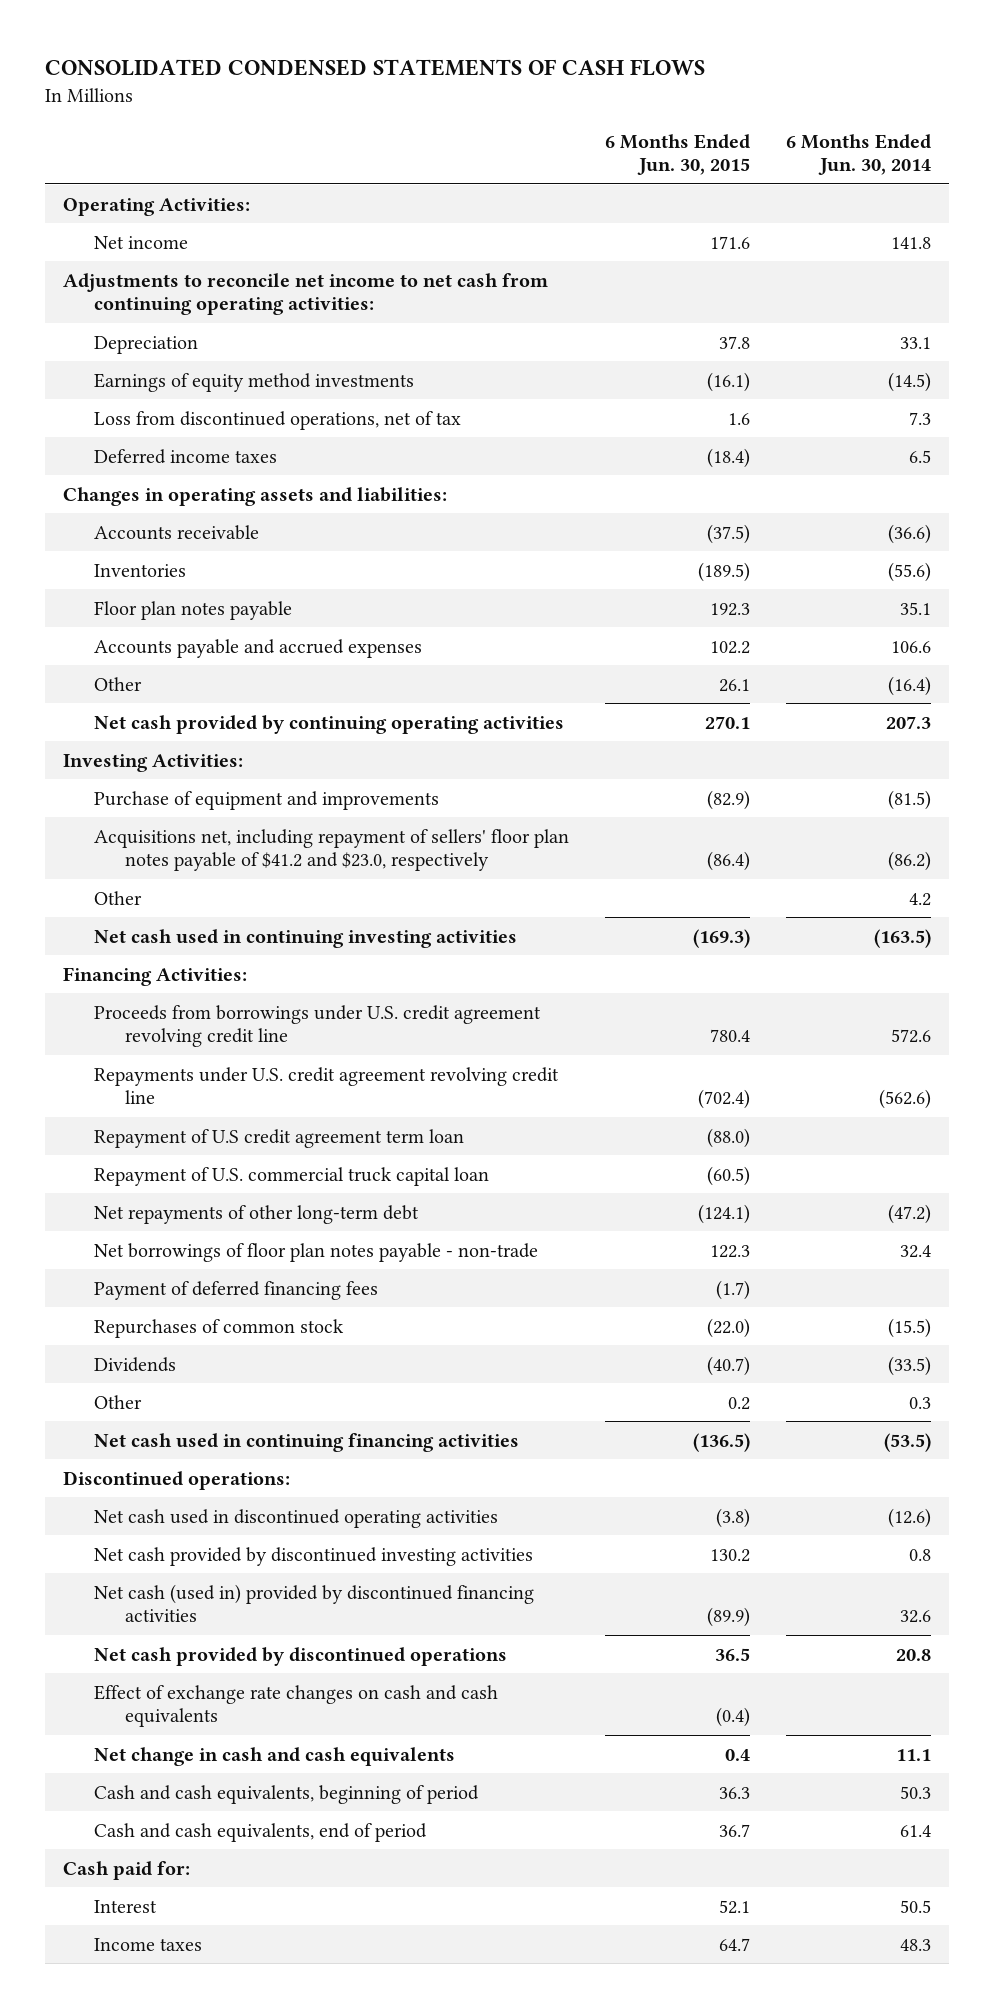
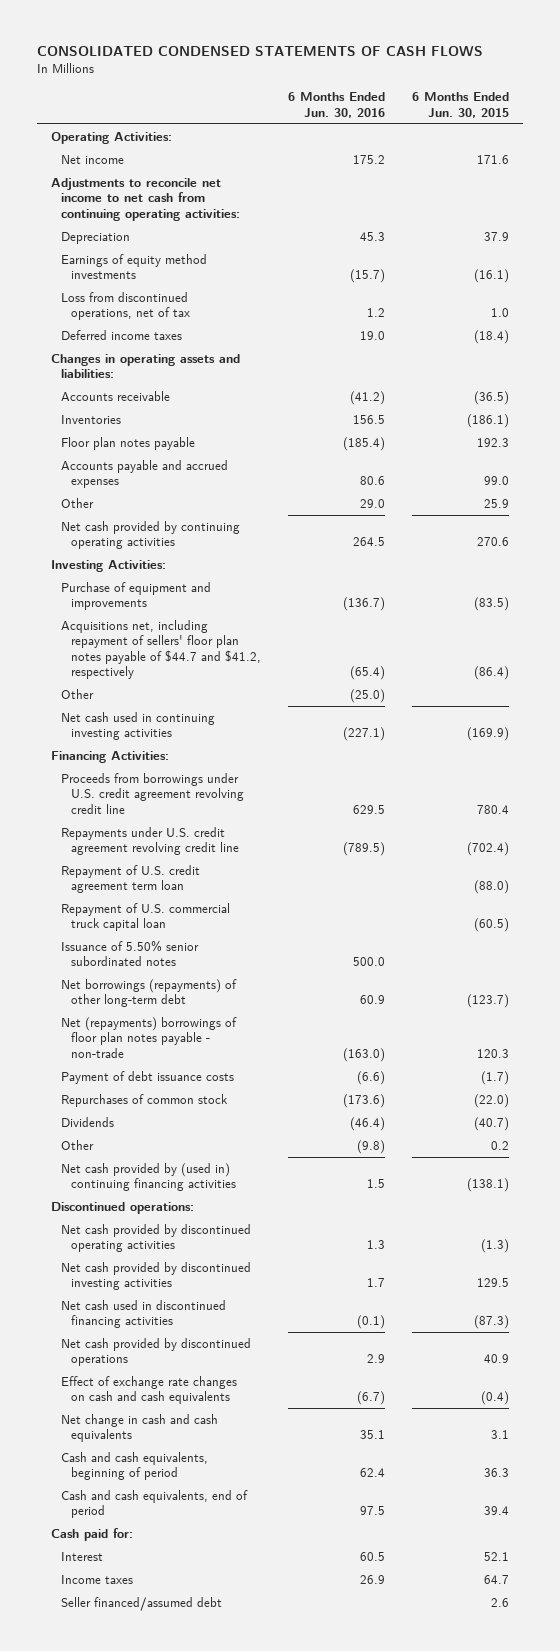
[786,133,932,176] 6 Months Ended Jun. 30, 2014 -> none
none -> [287,92,385,118] 6 Months Ended Jun. 30, 2016
[718,335,750,349] 37.8 -> [484,231,510,241] 37.9
[727,412,750,425] 1.6 -> [491,308,510,318] 1.0
[706,523,750,544] (37.5) -> [474,390,510,405] (36.5)
[697,561,750,582] (189.5) -> [467,413,510,428] (186.1)
[709,640,750,654] 102.2 -> [484,476,510,486] 99.0
[718,678,750,692] 26.1 -> [484,498,510,508] 25.9
[704,715,750,729] 270.1 -> [477,537,510,547] 270.6
[706,789,750,810] (82.9) -> [474,597,510,612] (83.5)
[93,828,569,872] Acquisitions net, including repayment of sellers' floor plan notes payable of $41.2 and $23.0, respectively -> [60,619,261,680] Acquisitions net, including repayment of sellers' floor plan notes payable of $44.7 and $41.2, respectively
[692,928,750,948] (169.3) -> [467,727,510,742] (169.9)
[93,1128,464,1148] Repayment of U.S credit agreement term loan -> [60,864,200,894] Repayment of U.S. credit agreement term loan
none -> [60,939,199,967] Issuance of 5.50% senior subordinated notes
[93,1204,419,1224] Net repayments of other long-term debt -> [60,978,237,1008] Net borrowings (repayments) of other long-term debt
[697,1203,750,1224] (124.1) -> [467,994,510,1009] (123.7)
[93,1242,538,1262] Net borrowings of floor plan notes payable - non-trade -> [60,1016,237,1058] Net (repayments) borrowings of floor plan notes payable - non-trade
[709,1244,750,1258] 122.3 -> [477,1048,510,1058] 120.3
[93,1280,378,1300] Payment of deferred financing fees -> [60,1070,234,1084] Payment of debt issuance costs
[93,1432,519,1452] Net cash used in continuing financing activities -> [60,1162,236,1192] Net cash provided by (used in) continuing financing activities
[692,1432,750,1452] (136.5) -> [467,1178,510,1193] (138.1)
[93,1508,498,1528] Net cash used in discontinued operating activities -> [60,1223,251,1253] Net cash provided by discontinued operating activities
[715,1507,750,1528] (3.8) -> [481,1239,510,1254] (1.3)
[709,1548,750,1562] 130.2 -> [477,1278,510,1288] 129.5
[93,1583,534,1623] Net cash (used in) provided by discontinued financing activities -> [60,1299,226,1329] Net cash used in discontinued financing activities
[706,1607,750,1628] (89.9) -> [474,1315,510,1330] (87.3)
[714,1647,750,1661] 36.5 -> [484,1354,510,1364] 40.9
[724,1748,750,1761] 0.4 -> [491,1430,510,1440] 3.1
[718,1823,750,1837] 36.7 -> [484,1506,510,1516] 39.4
none -> [60,1596,222,1611] Seller financed/assumed debt

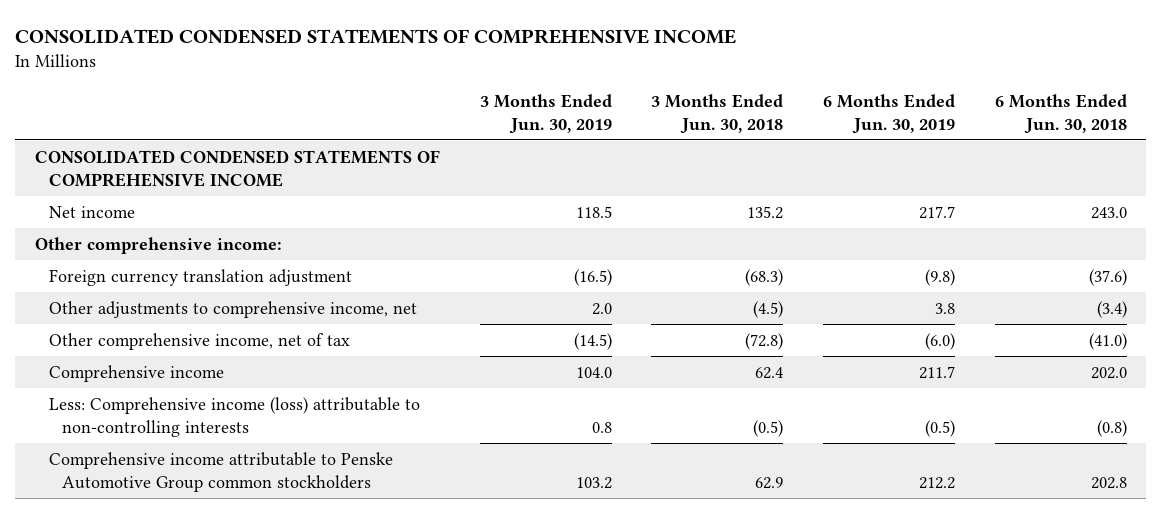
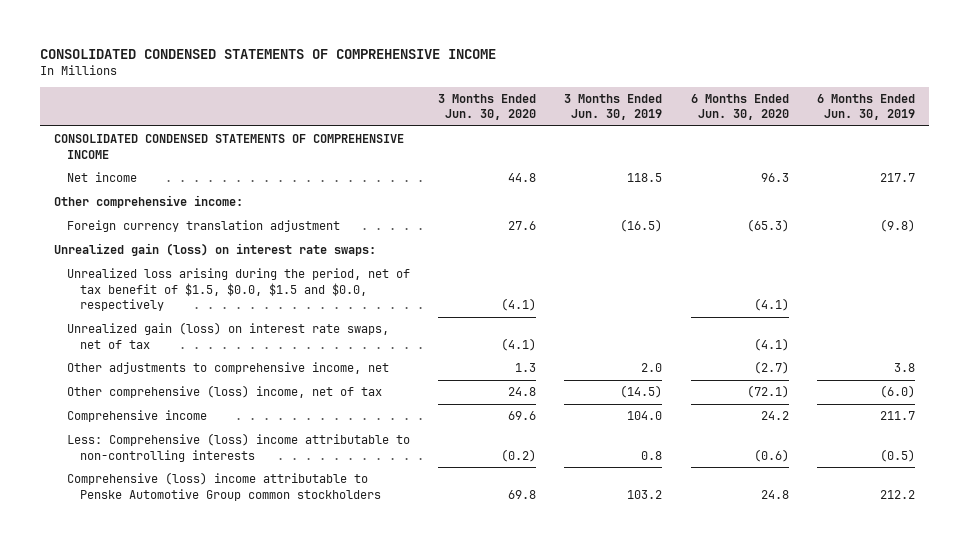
[651,93,784,134] 3 Months Ended Jun. 30, 2018 -> none
[994,93,1127,134] 6 Months Ended Jun. 30, 2018 -> none
none -> [438,93,537,121] 3 Months Ended Jun. 30, 2020
none -> [690,93,789,121] 6 Months Ended Jun. 30, 2020
none -> [54,243,377,257] Unrealized gain (loss) on interest rate swaps:
none -> [66,268,410,312] Unrealized loss arising during the period, net of tax benefit of $1.5, $0.0, $1.5 and $0.0, respectively
none -> [66,322,389,349] Unrealized gain (loss) on interest rate swaps, net of tax
[48,332,350,350] Other comprehensive income, net of tax -> [66,385,382,399] Other comprehensive (loss) income, net of tax
[48,396,420,437] Less: Comprehensive income (loss) attributable to non-controlling interests -> [66,433,410,462] Less: Comprehensive (loss) income attributable to non-controlling interests
[48,451,393,492] Comprehensive income attributable to Penske Automotive Group common stockholders -> [66,472,381,501] Comprehensive (loss) income attributable to Penske Automotive Group common stockholders

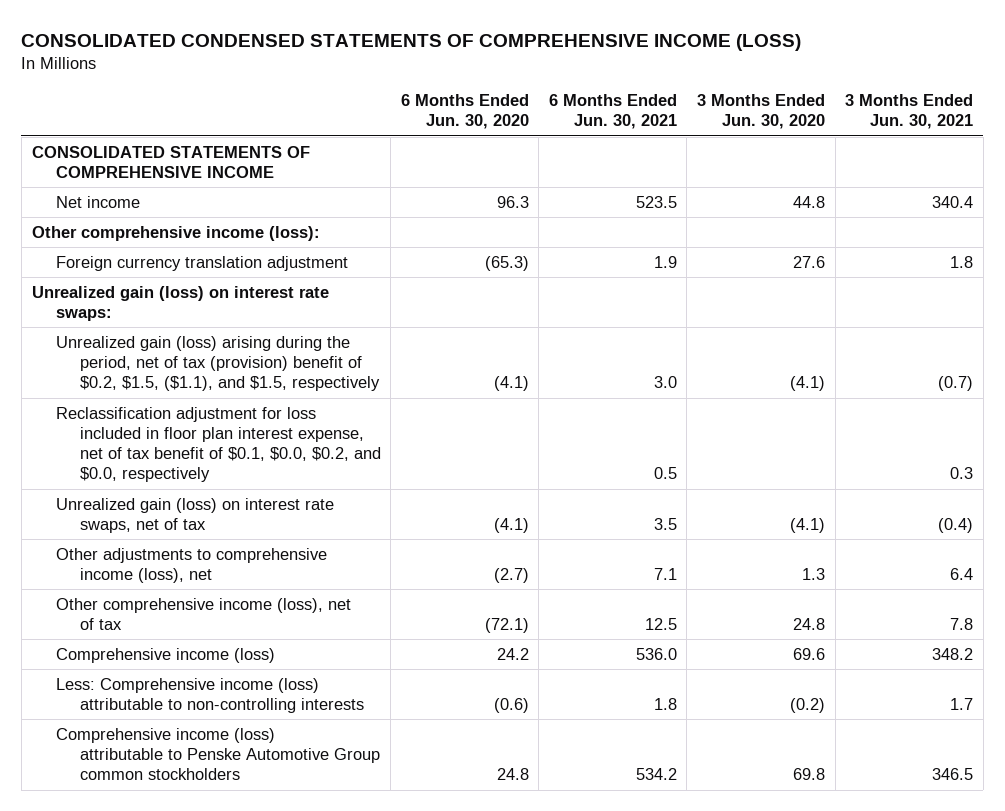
[40,48,497,59] CONSOLIDATED CONDENSED STATEMENTS OF COMPREHENSIVE INCOME -> [21,33,802,51] CONSOLIDATED CONDENSED STATEMENTS OF COMPREHENSIVE INCOME (LOSS)
[564,93,663,121] 3 Months Ended Jun. 30, 2019 -> none
[817,93,916,121] 6 Months Ended Jun. 30, 2019 -> none
none -> [548,94,677,130] 6 Months Ended Jun. 30, 2021
none -> [845,94,974,130] 3 Months Ended Jun. 30, 2021
[54,134,405,159] CONSOLIDATED CONDENSED STATEMENTS OF COMPREHENSIVE INCOME -> [31,145,310,178] CONSOLIDATED STATEMENTS OF COMPREHENSIVE INCOME
[54,195,244,209] Other comprehensive income: -> [31,225,320,241] Other comprehensive income (loss):
[66,268,410,312] Unrealized loss arising during the period, net of tax benefit of $1.5, $0.0, $1.5 and $0.0, respectively -> [55,335,380,392] Unrealized gain (loss) arising during the period, net of tax (provision) benefit of $0.2, $1.5, ($1.1), and $1.5, respectively
none -> [55,406,381,483] Reclassification adjustment for loss included in floor plan interest expense, net of tax benefit of $0.1, $0.0, $0.2, and $0.0, respectively
[66,362,389,375] Other adjustments to comprehensive income, net -> [55,547,327,583] Other adjustments to comprehensive income (loss), net
[66,385,382,399] Other comprehensive (loss) income, net of tax -> [55,597,351,630] Other comprehensive income (loss), net of tax
[66,410,207,423] Comprehensive income -> [55,647,275,663] Comprehensive income (loss)
[66,433,410,462] Less: Comprehensive (loss) income attributable to non-controlling interests -> [55,677,364,713] Less: Comprehensive income (loss) attributable to non-controlling interests
[66,472,381,501] Comprehensive (loss) income attributable to Penske Automotive Group common stockholders -> [55,727,380,781] Comprehensive income (loss) attributable to Penske Automotive Group common stockholders

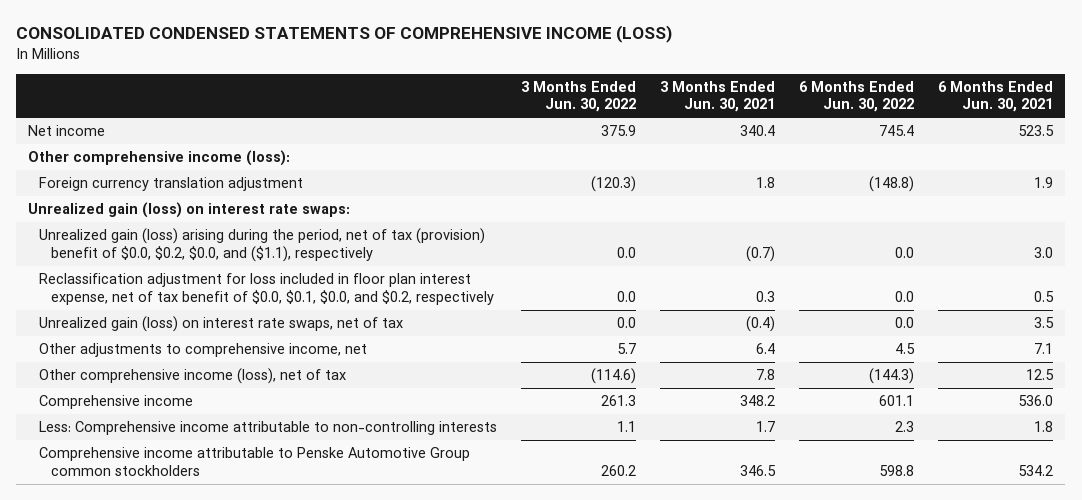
[400,94,529,130] 6 Months Ended Jun. 30, 2020 -> none
[696,94,825,130] 3 Months Ended Jun. 30, 2020 -> none
none -> [521,81,637,113] 3 Months Ended Jun. 30, 2022
none -> [799,81,915,113] 6 Months Ended Jun. 30, 2022
[31,145,310,178] CONSOLIDATED STATEMENTS OF COMPREHENSIVE INCOME -> none
[55,335,380,392] Unrealized gain (loss) arising during the period, net of tax (provision) benefit of $0.2, $1.5, ($1.1), and $1.5, respectively -> [39,228,486,262] Unrealized gain (loss) arising during the period, net of tax (provision) benefit of $0.0, $0.2, $0.0, and ($1.1), respectively
[55,406,381,483] Reclassification adjustment for loss included in floor plan interest expense, net of tax benefit of $0.1, $0.0, $0.2, and $0.0, respectively -> [39,273,494,305] Reclassification adjustment for loss included in floor plan interest expense, net of tax benefit of $0.0, $0.1, $0.0, and $0.2, respectively
[55,547,327,583] Other adjustments to comprehensive income (loss), net -> [39,343,368,358] Other adjustments to comprehensive income, net
[55,647,275,663] Comprehensive income (loss) -> [39,395,194,410] Comprehensive income
[55,677,364,713] Less: Comprehensive income (loss) attributable to non-controlling interests -> [39,421,498,436] Less: Comprehensive income attributable to non-controlling interests
[55,727,380,781] Comprehensive income (loss) attributable to Penske Automotive Group common stockholders -> [39,447,471,476] Comprehensive income attributable to Penske Automotive Group common stockholders

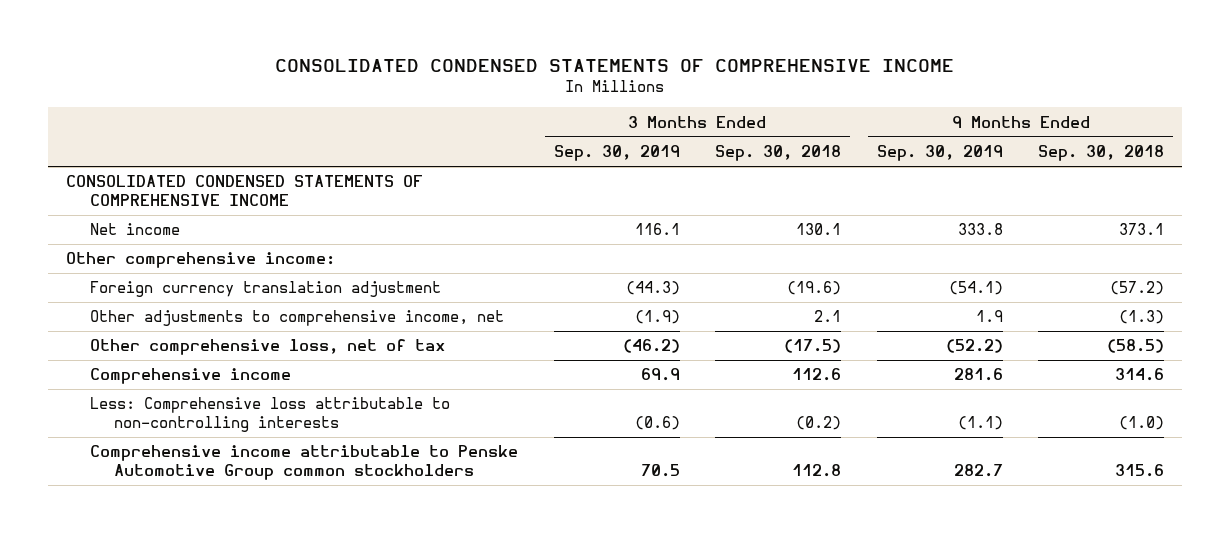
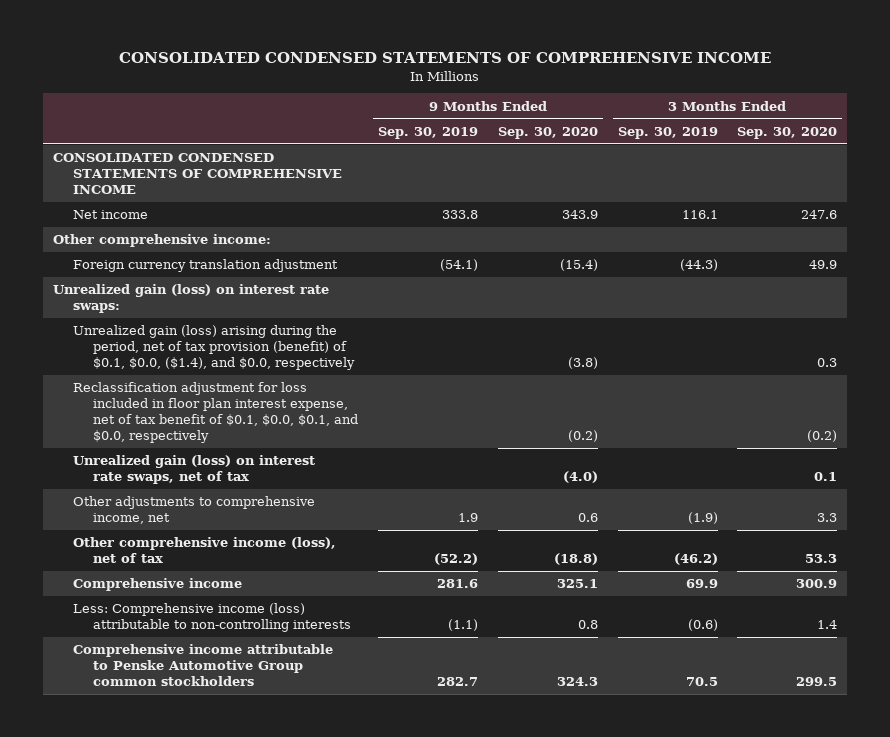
[715,145,842,162] Sep. 30, 2018 -> none
[1038,145,1165,162] Sep. 30, 2018 -> none
none -> [497,126,598,139] Sep. 30, 2020
none -> [737,126,838,139] Sep. 30, 2020
none -> [52,284,329,314] Unrealized gain (loss) on interest rate swaps:
none -> [73,325,356,371] Unrealized gain (loss) arising during the period, net of tax provision (benefit) of $0.1, $0.0, ($1.4), and $0.0, respectively
none -> [73,382,359,444] Reclassification adjustment for loss included in floor plan interest expense, net of tax benefit of $0.1, $0.0, $0.1, and $0.0, respectively
none -> [73,455,316,485] Unrealized gain (loss) on interest rate swaps, net of tax
[90,339,446,356] Other comprehensive loss, net of tax -> [73,537,337,564] Other comprehensive income (loss), net of tax
[90,397,451,433] Less: Comprehensive loss attributable to non-controlling interests -> [73,603,352,633] Less: Comprehensive income (loss) attributable to non-controlling interests

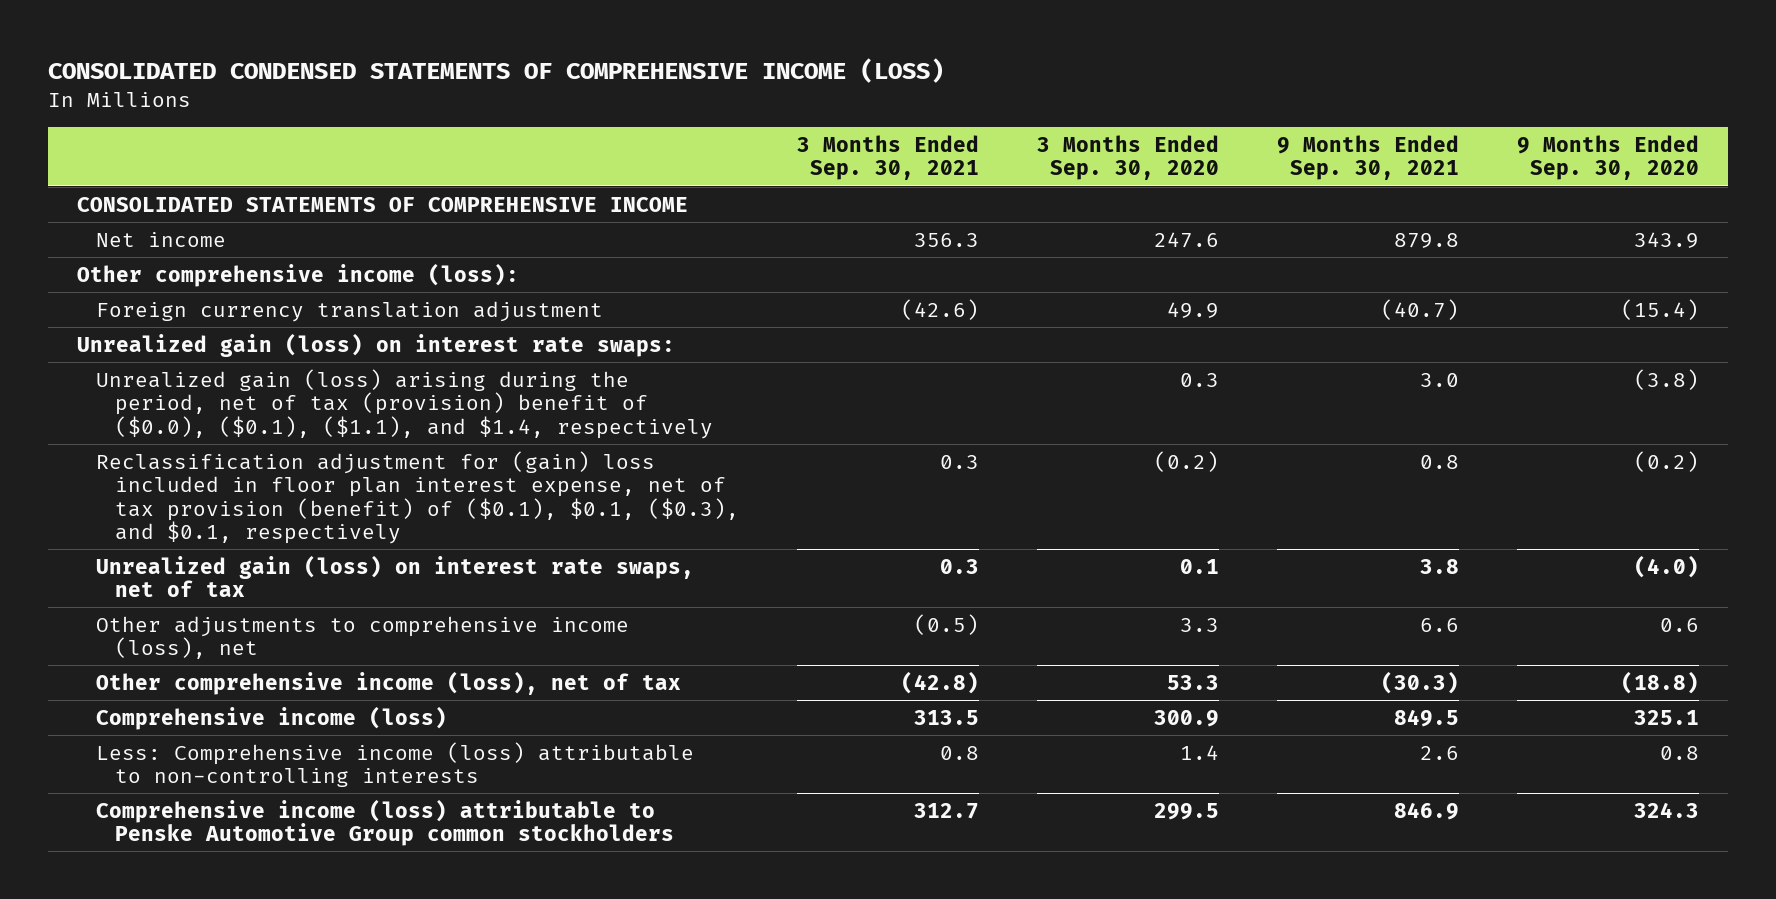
[118,52,771,64] CONSOLIDATED CONDENSED STATEMENTS OF COMPREHENSIVE INCOME -> [47,58,944,84] CONSOLIDATED CONDENSED STATEMENTS OF COMPREHENSIVE INCOME (LOSS)
[378,126,479,139] Sep. 30, 2019 -> none
[617,126,718,139] Sep. 30, 2019 -> none
none -> [796,134,979,181] 3 Months Ended Sep. 30, 2021
none -> [1276,134,1459,181] 9 Months Ended Sep. 30, 2021
[52,153,343,195] CONSOLIDATED CONDENSED STATEMENTS OF COMPREHENSIVE INCOME -> [76,196,688,212] CONSOLIDATED STATEMENTS OF COMPREHENSIVE INCOME
[52,234,271,248] Other comprehensive income: -> [76,262,519,287] Other comprehensive income (loss):
[73,325,356,371] Unrealized gain (loss) arising during the period, net of tax provision (benefit) of $0.1, $0.0, ($1.4), and $0.0, respectively -> [95,368,713,439] Unrealized gain (loss) arising during the period, net of tax (provision) benefit of ($0.0), ($0.1), ($1.1), and $1.4, respectively
[73,382,359,444] Reclassification adjustment for loss included in floor plan interest expense, net of tax benefit of $0.1, $0.0, $0.1, and $0.0, respectively -> [95,450,739,545] Reclassification adjustment for (gain) loss included in floor plan interest expense, net of tax provision (benefit) of ($0.1), $0.1, ($0.3), and $0.1, respectively
[73,496,316,525] Other adjustments to comprehensive income, net -> [95,615,629,660] Other adjustments to comprehensive income (loss), net
[73,578,243,592] Comprehensive income -> [95,705,447,730] Comprehensive income (loss)
[73,644,334,687] Comprehensive income attributable to Penske Automotive Group common stockholders -> [95,798,674,847] Comprehensive income (loss) attributable to Penske Automotive Group common stockholders

